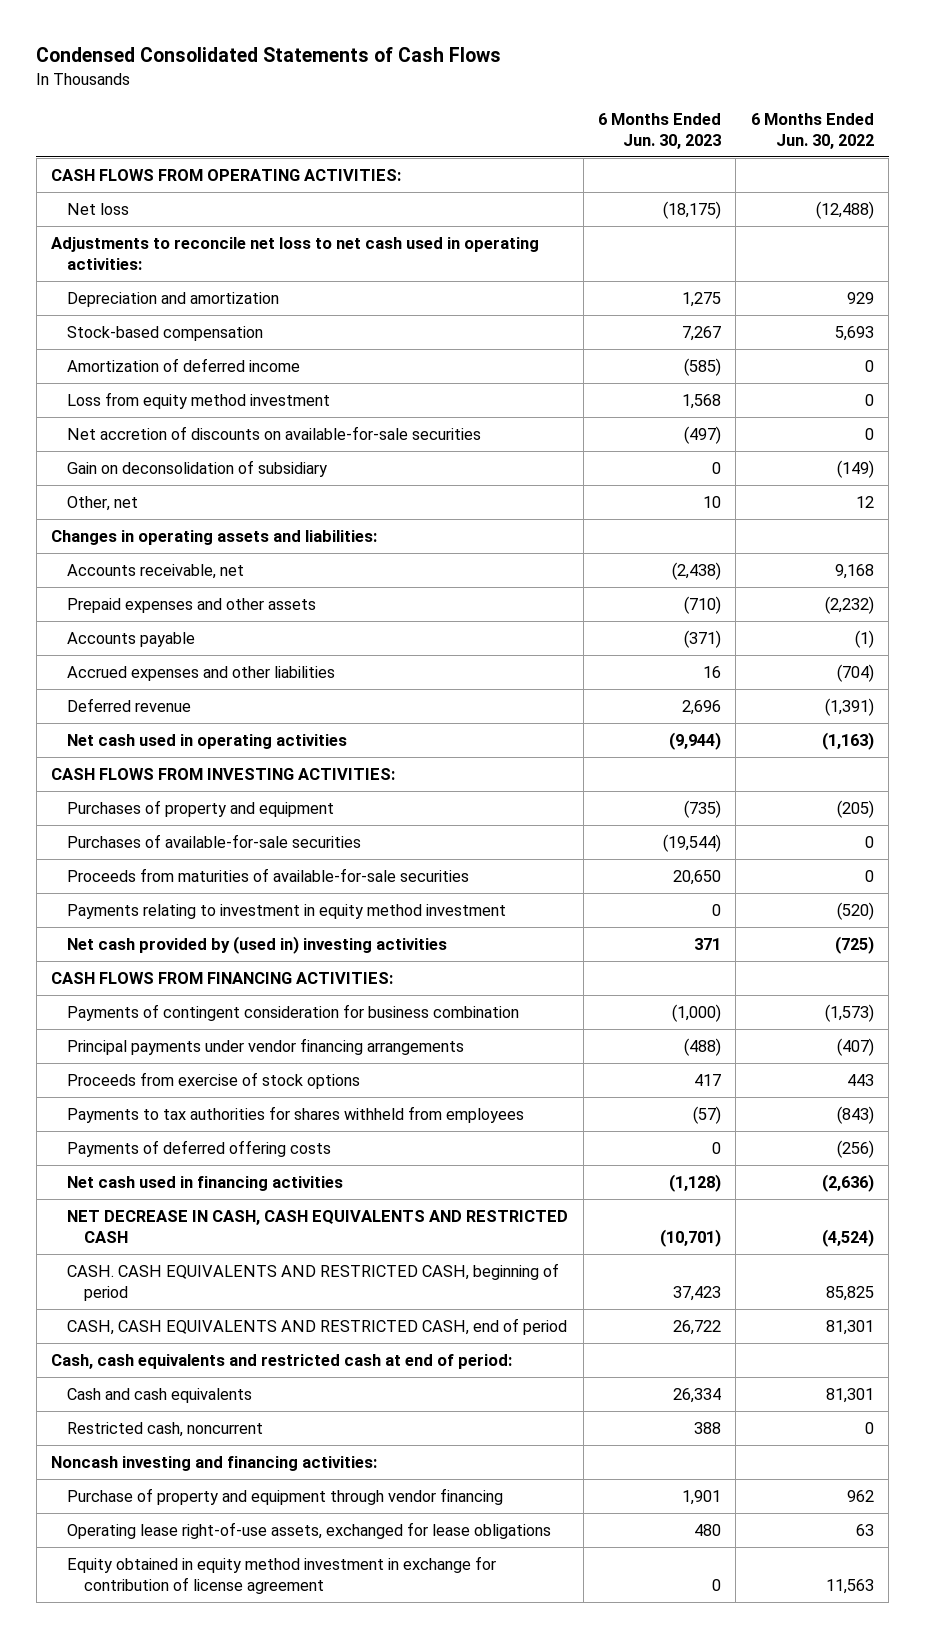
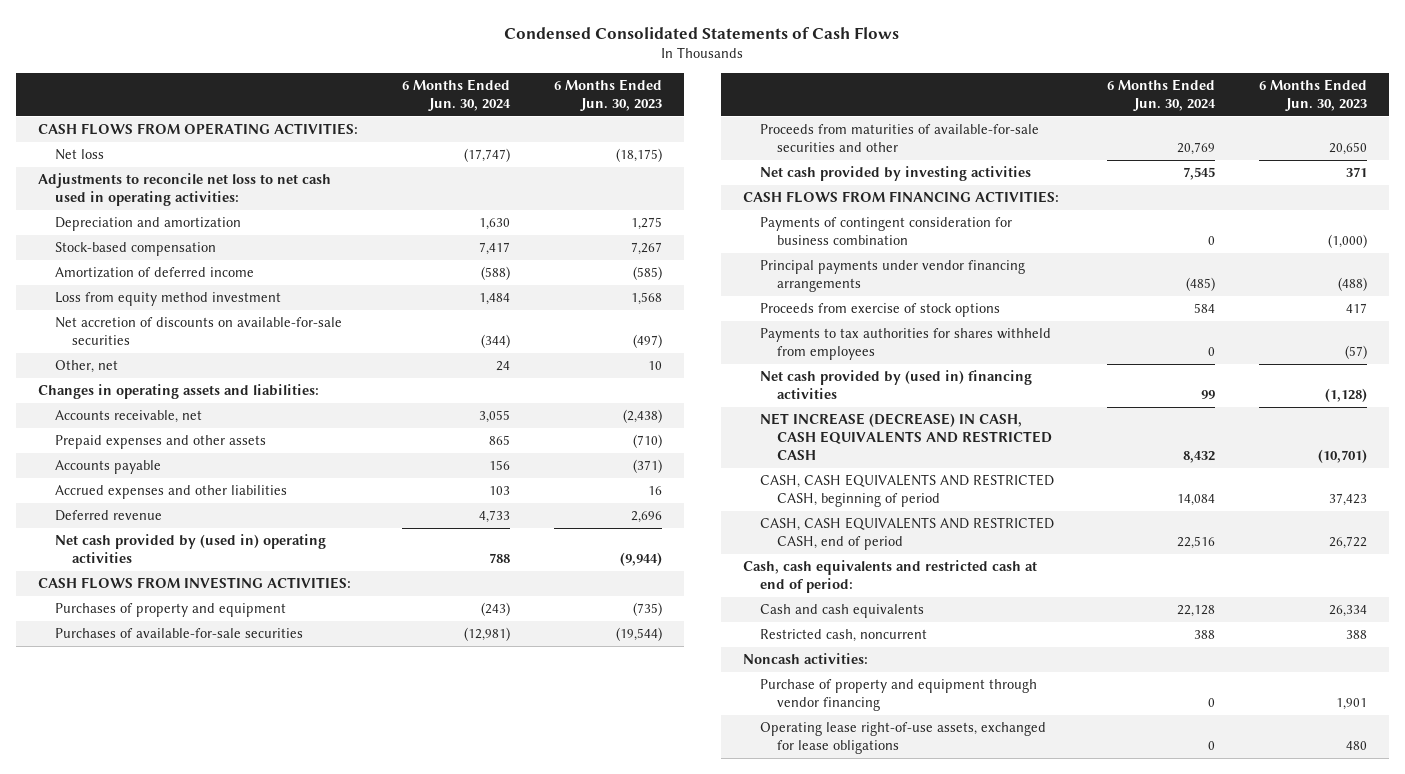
[750,112,874,149] 6 Months Ended Jun. 30, 2022 -> none
none -> [401,79,511,112] 6 Months Ended Jun. 30, 2024
[67,460,328,478] Gain on deconsolidation of subsidiary -> none
[67,734,348,750] Net cash used in operating activities -> [55,534,327,564] Net cash provided by (used in) operating activities
[67,904,507,920] Payments relating to investment in equity method investment -> none
[67,868,470,883] Proceeds from maturities of available-for-sale securities -> [760,124,1040,153] Proceeds from maturities of available-for-sale securities and other
[67,936,448,955] Net cash provided by (used in) investing activities -> [760,166,1032,182] Net cash provided by investing activities
[67,1140,332,1158] Payments of deferred offering costs -> none
[67,1176,344,1192] Net cash used in financing activities -> [760,370,1033,400] Net cash provided by (used in) financing activities
[67,1210,569,1244] NET DECREASE IN CASH, CASH EQUIVALENTS AND RESTRICTED CASH -> [760,413,1053,461] NET INCREASE (DECREASE) IN CASH, CASH EQUIVALENTS AND RESTRICTED CASH
[67,1263,560,1302] CASH. CASH EQUIVALENTS AND RESTRICTED CASH, beginning of period -> [760,474,1055,508] CASH, CASH EQUIVALENTS AND RESTRICTED CASH, beginning of period
[51,1456,378,1472] Noncash investing and financing activities: -> [742,653,868,665] Noncash activities:
[67,1556,497,1595] Equity obtained in equity method investment in exchange for contribution of license agreement -> none

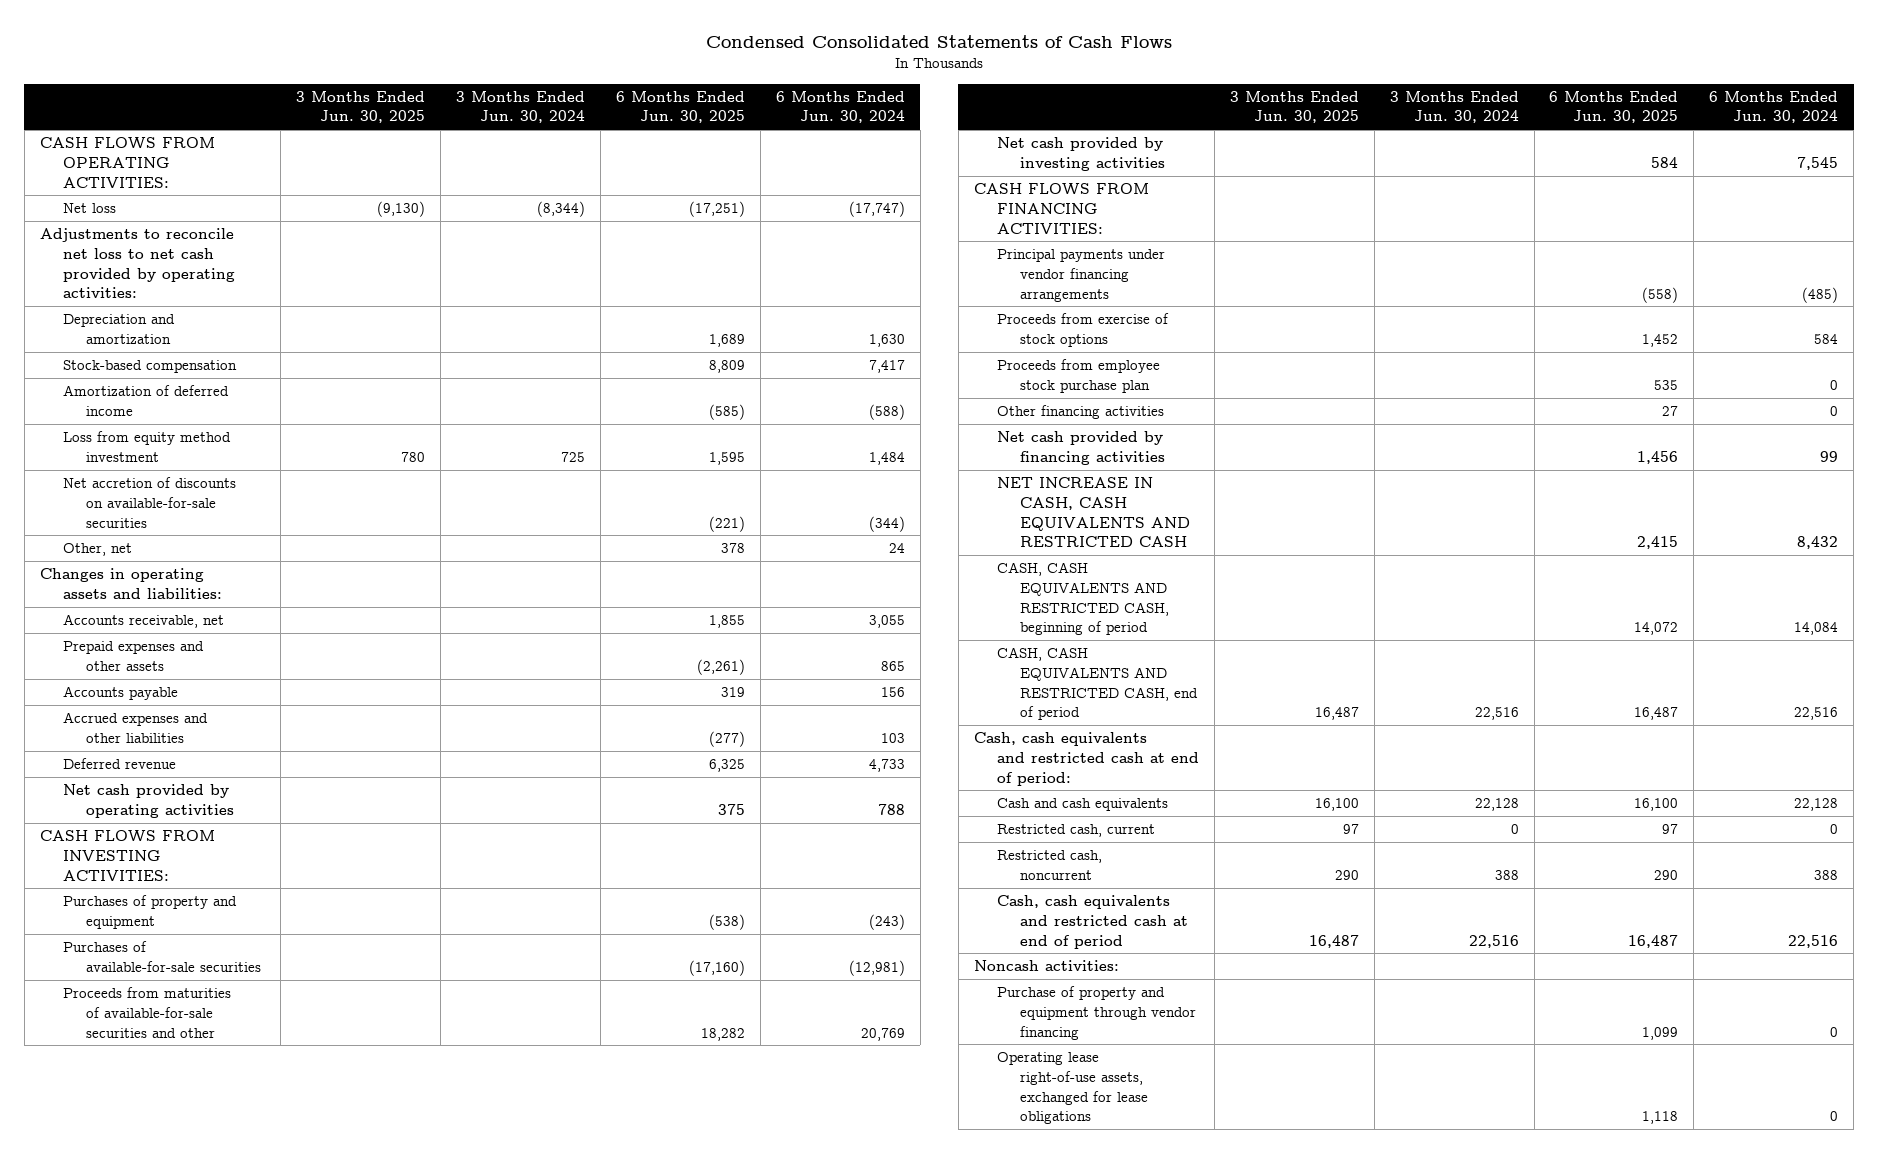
[553,79,662,112] 6 Months Ended Jun. 30, 2023 -> none
none -> [295,90,425,124] 3 Months Ended Jun. 30, 2025
none -> [455,90,585,124] 3 Months Ended Jun. 30, 2024
none -> [615,90,745,124] 6 Months Ended Jun. 30, 2025
[37,173,331,207] Adjustments to reconcile net loss to net cash used in operating activities: -> [39,228,235,299] Adjustments to reconcile net loss to net cash provided by operating activities:
[55,534,327,564] Net cash provided by (used in) operating activities -> [62,784,235,818] Net cash provided by operating activities
[760,217,1013,246] Payments of contingent consideration for business combination -> none
[760,328,1052,361] Payments to tax authorities for shares withheld from employees -> none
none -> [996,359,1160,393] Proceeds from employee stock purchase plan
none -> [996,405,1164,420] Other financing activities
[760,370,1033,400] Net cash provided by (used in) financing activities -> [996,431,1165,465] Net cash provided by financing activities
[760,413,1053,461] NET INCREASE (DECREASE) IN CASH, CASH EQUIVALENTS AND RESTRICTED CASH -> [996,477,1190,548] NET INCREASE IN CASH, CASH EQUIVALENTS AND RESTRICTED CASH
none -> [996,824,1155,838] Restricted cash, current
none -> [996,895,1188,949] Cash, cash equivalents and restricted cash at end of period

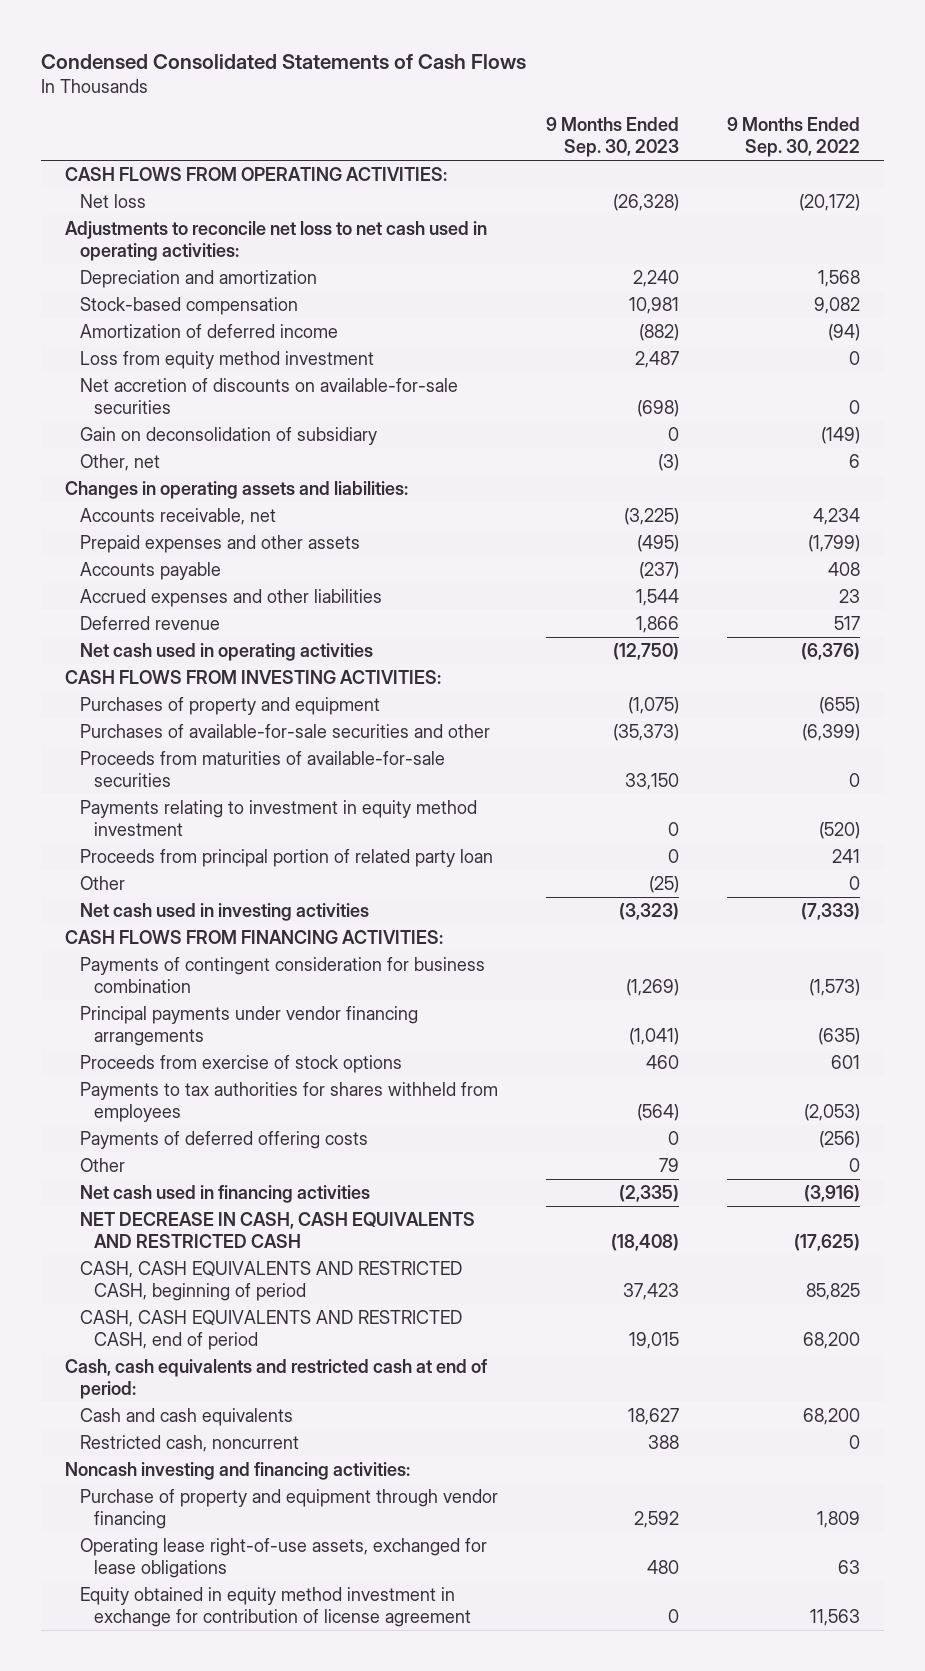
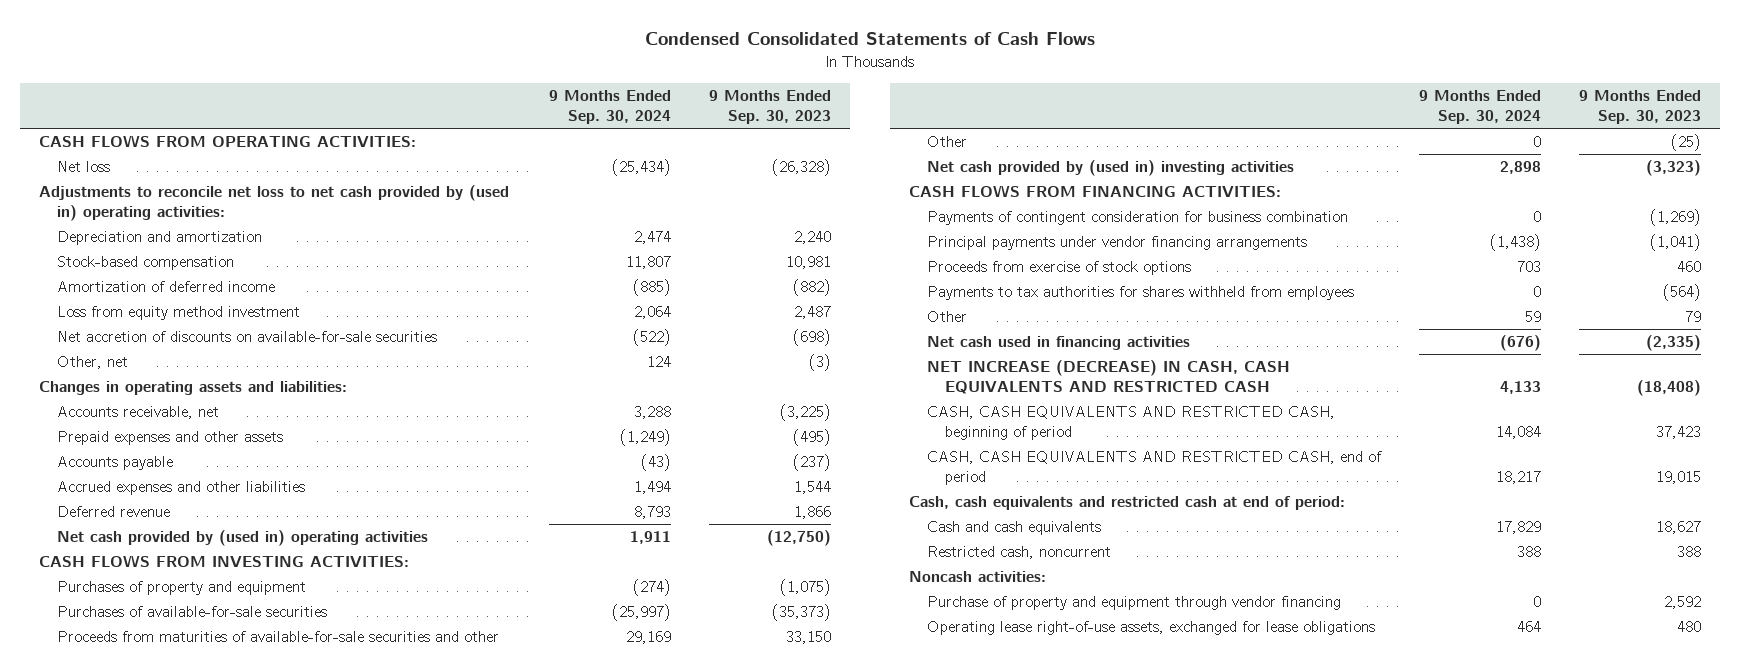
[726,117,860,158] 9 Months Ended Sep. 30, 2022 -> none
none -> [549,90,672,125] 9 Months Ended Sep. 30, 2024
[64,221,487,261] Adjustments to reconcile net loss to net cash used in operating activities: -> [39,185,510,222] Adjustments to reconcile net loss to net cash provided by (used in) operating activities:
[79,427,377,446] Gain on deconsolidation of subsidiary -> none
[79,643,373,662] Net cash used in operating activities -> [57,530,429,547] Net cash provided by (used in) operating activities
[79,800,477,836] Payments relating to investment in equity method investment -> none
[79,849,493,868] Proceeds from principal portion of related party loan -> none
[79,724,490,739] Purchases of available-for-sale securities and other -> [57,606,328,618] Purchases of available-for-sale securities
[79,751,445,787] Proceeds from maturities of available-for-sale securities -> [57,631,500,643] Proceeds from maturities of available-for-sale securities and other
[79,903,369,922] Net cash used in investing activities -> [927,160,1295,177] Net cash provided by (used in) investing activities
[79,1131,368,1150] Payments of deferred offering costs -> none
[79,1212,475,1248] NET DECREASE IN CASH, CASH EQUIVALENTS AND RESTRICTED CASH -> [927,360,1291,395] NET INCREASE (DECREASE) IN CASH, CASH EQUIVALENTS AND RESTRICTED CASH
[64,1462,410,1481] Noncash investing and financing activities: -> [909,571,1047,583] Noncash activities:
[79,1587,472,1627] Equity obtained in equity method investment in exchange for contribution of license agreement -> none

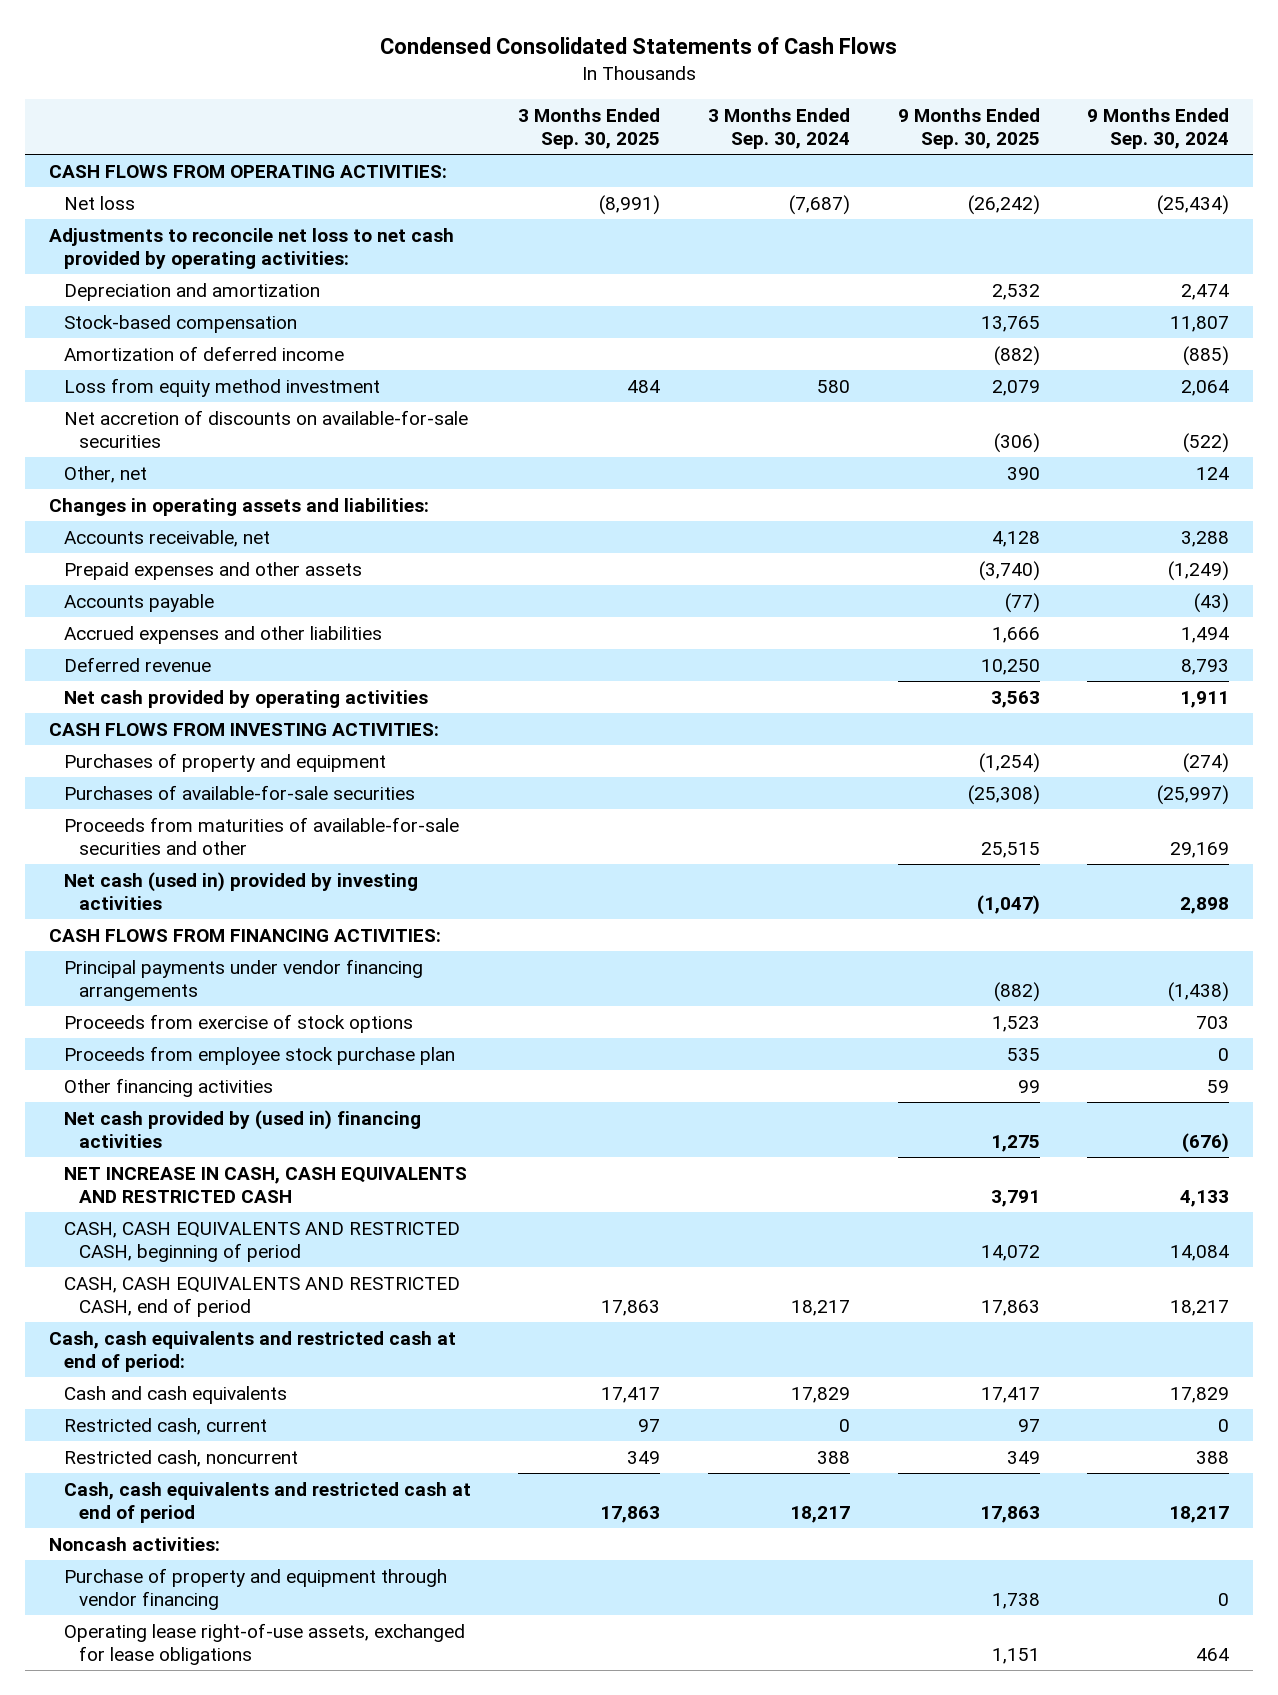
[709,90,832,125] 9 Months Ended Sep. 30, 2023 -> none
none -> [518,107,661,149] 3 Months Ended Sep. 30, 2025
none -> [708,107,851,149] 3 Months Ended Sep. 30, 2024
none -> [897,107,1040,149] 9 Months Ended Sep. 30, 2025
[39,185,510,222] Adjustments to reconcile net loss to net cash provided by (used in) operating activities: -> [48,227,454,270] Adjustments to reconcile net loss to net cash provided by operating activities:
[57,530,429,547] Net cash provided by (used in) operating activities -> [63,689,428,708] Net cash provided by operating activities
[927,136,968,148] Other -> none
[927,160,1295,177] Net cash provided by (used in) investing activities -> [63,871,418,911] Net cash (used in) provided by investing activities
[927,211,1349,226] Payments of contingent consideration for business combination -> none
[927,286,1355,301] Payments to tax authorities for shares withheld from employees -> none
none -> [63,1045,455,1065] Proceeds from employee stock purchase plan
[927,311,968,323] Other -> [63,1077,273,1097] Other financing activities
[927,336,1191,351] Net cash used in financing activities -> [63,1109,421,1149] Net cash provided by (used in) financing activities
[927,360,1291,395] NET INCREASE (DECREASE) IN CASH, CASH EQUIVALENTS AND RESTRICTED CASH -> [63,1166,467,1204] NET INCREASE IN CASH, CASH EQUIVALENTS AND RESTRICTED CASH
none -> [63,1417,267,1435] Restricted cash, current
none -> [63,1481,471,1524] Cash, cash equivalents and restricted cash at end of period

